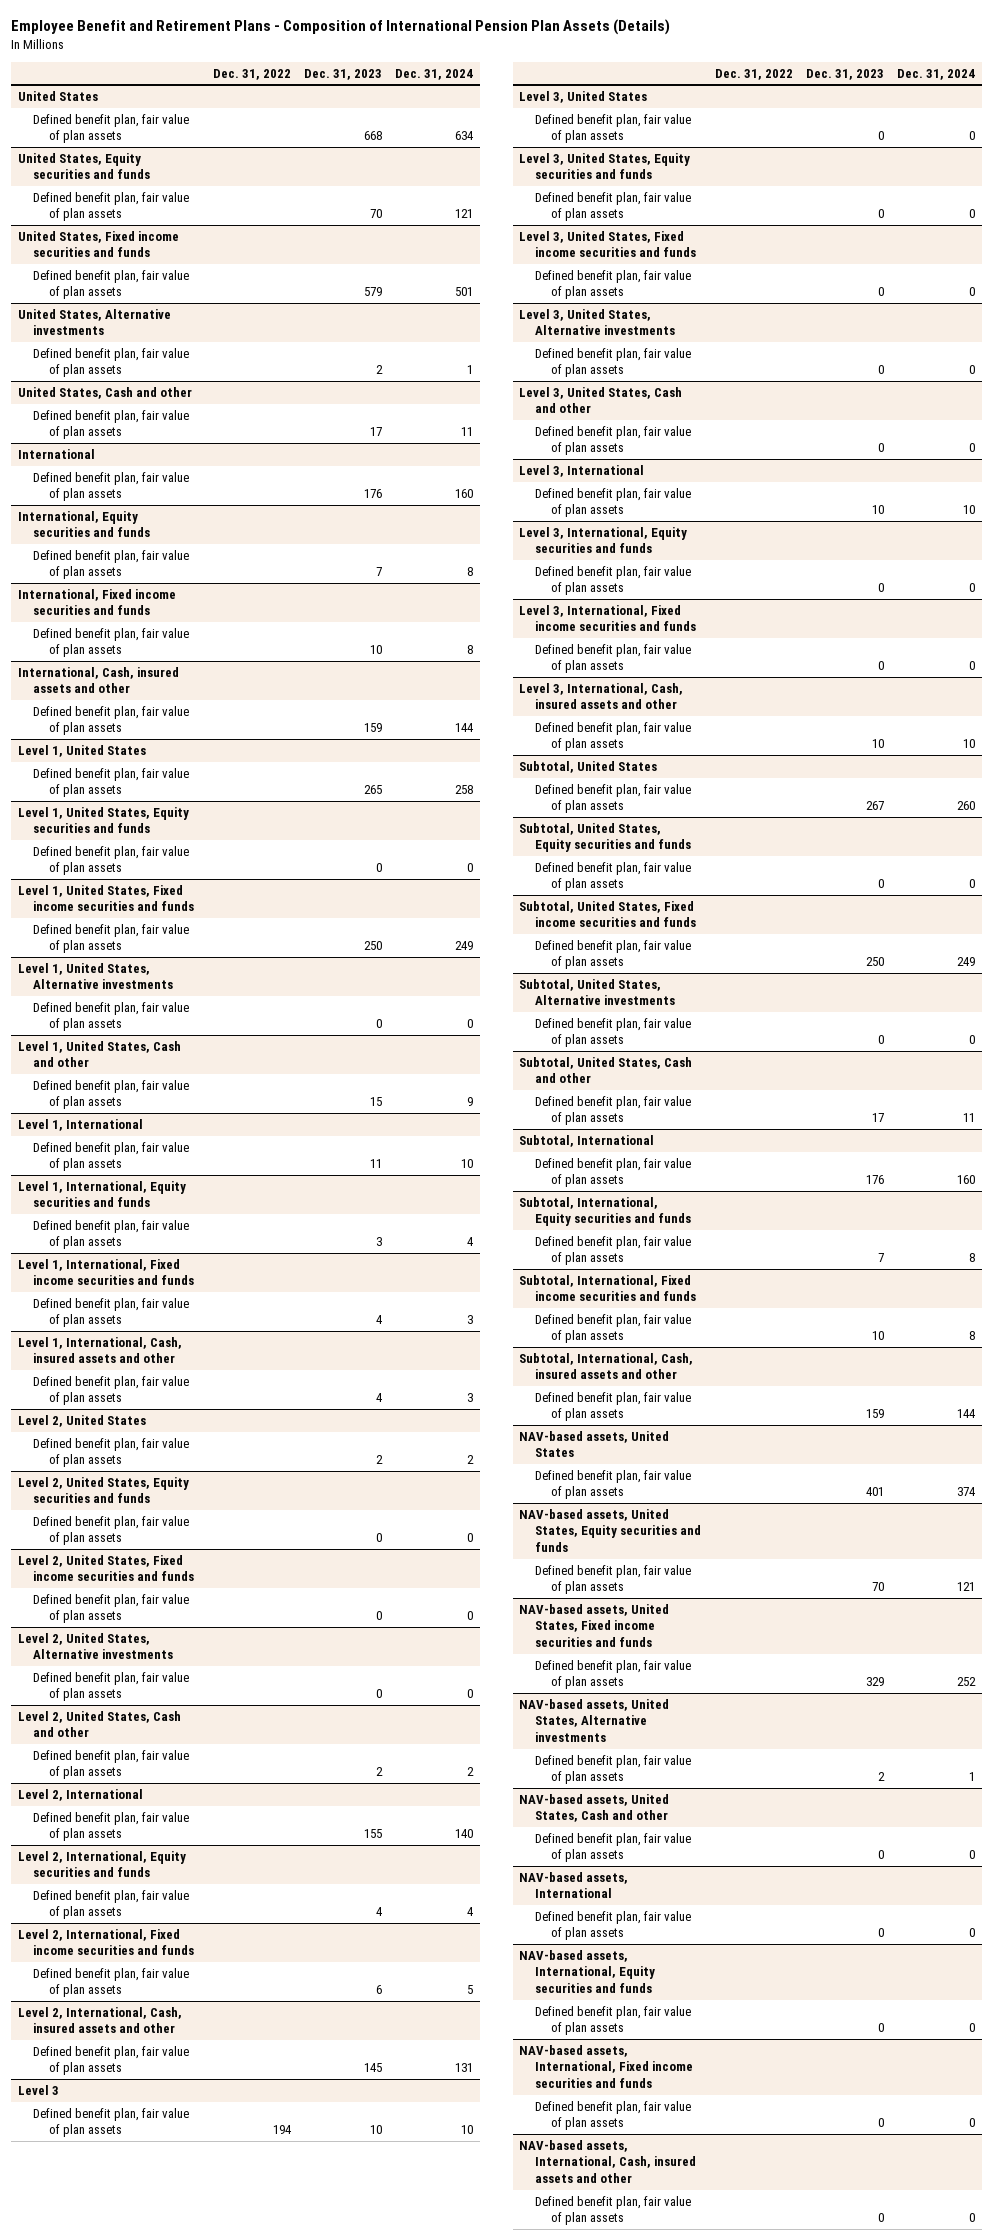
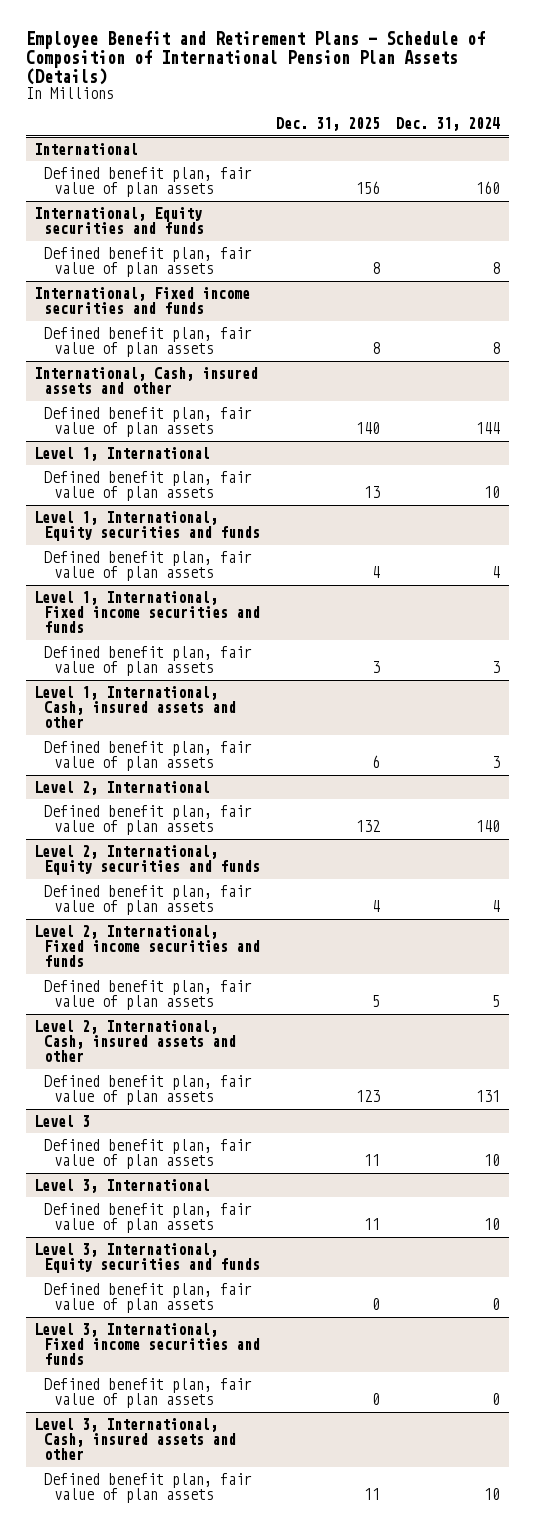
[10,19,670,36] Employee Benefit and Retirement Plans - Composition of International Pension Plan Assets (Details) -> [25,30,485,85] Employee Benefit and Retirement Plans - Schedule of Composition of International Pension Plan Assets (Details)
[212,68,291,80] Dec. 31, 2022 -> none
[304,68,383,80] Dec. 31, 2023 -> none
none -> [276,117,381,132] Dec. 31, 2025
[17,90,98,101] United States -> none
[33,113,190,144] Defined benefit plan, fair value of plan assets -> none
[17,152,151,180] United States, Equity securities and funds -> none
[33,191,190,222] Defined benefit plan, fair value of plan assets -> none
[17,230,179,258] United States, Fixed income securities and funds -> none
[33,269,190,300] Defined benefit plan, fair value of plan assets -> none
[17,308,171,336] United States, Alternative investments -> none
[33,347,190,378] Defined benefit plan, fair value of plan assets -> none
[17,386,192,399] United States, Cash and other -> none
[33,409,190,440] Defined benefit plan, fair value of plan assets -> none
[17,744,146,757] Level 1, United States -> none
[33,767,190,798] Defined benefit plan, fair value of plan assets -> none
[17,806,189,834] Level 1, United States, Equity securities and funds -> none
[33,845,190,876] Defined benefit plan, fair value of plan assets -> none
[17,884,195,912] Level 1, United States, Fixed income securities and funds -> none
[33,923,190,954] Defined benefit plan, fair value of plan assets -> none
[17,962,174,990] Level 1, United States, Alternative investments -> none
[33,1001,190,1032] Defined benefit plan, fair value of plan assets -> none
[17,1040,181,1068] Level 1, United States, Cash and other -> none
[33,1079,190,1110] Defined benefit plan, fair value of plan assets -> none
[17,1414,146,1427] Level 2, United States -> none
[33,1437,190,1468] Defined benefit plan, fair value of plan assets -> none
[17,1476,189,1504] Level 2, United States, Equity securities and funds -> none
[33,1515,190,1546] Defined benefit plan, fair value of plan assets -> none
[17,1554,195,1582] Level 2, United States, Fixed income securities and funds -> none
[33,1593,190,1624] Defined benefit plan, fair value of plan assets -> none
[17,1632,174,1660] Level 2, United States, Alternative investments -> none
[33,1671,190,1702] Defined benefit plan, fair value of plan assets -> none
[17,1710,181,1738] Level 2, United States, Cash and other -> none
[33,1749,190,1780] Defined benefit plan, fair value of plan assets -> none
[519,90,648,103] Level 3, United States -> none
[535,113,692,144] Defined benefit plan, fair value of plan assets -> none
[519,152,691,180] Level 3, United States, Equity securities and funds -> none
[535,191,692,222] Defined benefit plan, fair value of plan assets -> none
[519,230,697,258] Level 3, United States, Fixed income securities and funds -> none
[535,269,692,300] Defined benefit plan, fair value of plan assets -> none
[519,308,676,336] Level 3, United States, Alternative investments -> none
[535,347,692,378] Defined benefit plan, fair value of plan assets -> none
[519,386,683,414] Level 3, United States, Cash and other -> none
[535,425,692,456] Defined benefit plan, fair value of plan assets -> none
[519,760,658,773] Subtotal, United States -> none
[535,783,692,814] Defined benefit plan, fair value of plan assets -> none
[519,822,692,853] Subtotal, United States, Equity securities and funds -> none
[535,861,692,892] Defined benefit plan, fair value of plan assets -> none
[519,900,697,928] Subtotal, United States, Fixed income securities and funds -> none
[535,939,692,970] Defined benefit plan, fair value of plan assets -> none
[519,978,676,1006] Subtotal, United States, Alternative investments -> none
[535,1017,692,1048] Defined benefit plan, fair value of plan assets -> none
[519,1056,693,1084] Subtotal, United States, Cash and other -> none
[535,1095,692,1126] Defined benefit plan, fair value of plan assets -> none
[519,1134,655,1147] Subtotal, International -> none
[535,1157,692,1188] Defined benefit plan, fair value of plan assets -> none
[519,1196,692,1227] Subtotal, International, Equity securities and funds -> none
[535,1235,692,1266] Defined benefit plan, fair value of plan assets -> none
[519,1274,697,1302] Subtotal, International, Fixed income securities and funds -> none
[535,1313,692,1344] Defined benefit plan, fair value of plan assets -> none
[519,1352,694,1380] Subtotal, International, Cash, insured assets and other -> none
[535,1391,692,1422] Defined benefit plan, fair value of plan assets -> none
[519,1430,670,1458] NAV-based assets, United States -> none
[535,1469,692,1500] Defined benefit plan, fair value of plan assets -> none
[519,1508,702,1552] NAV-based assets, United States, Equity securities and funds -> none
[535,1564,692,1595] Defined benefit plan, fair value of plan assets -> none
[519,1603,670,1647] NAV-based assets, United States, Fixed income securities and funds -> none
[535,1659,692,1690] Defined benefit plan, fair value of plan assets -> none
[519,1698,670,1742] NAV-based assets, United States, Alternative investments -> none
[535,1754,692,1785] Defined benefit plan, fair value of plan assets -> none
[519,1793,670,1823] NAV-based assets, United States, Cash and other -> none
[535,1832,692,1863] Defined benefit plan, fair value of plan assets -> none
[519,1871,629,1899] NAV-based assets, International -> none
[535,1910,692,1941] Defined benefit plan, fair value of plan assets -> none
[519,1949,656,1993] NAV-based assets, International, Equity securities and funds -> none
[535,2005,692,2036] Defined benefit plan, fair value of plan assets -> none
[519,2044,694,2088] NAV-based assets, International, Fixed income securities and funds -> none
[535,2100,692,2131] Defined benefit plan, fair value of plan assets -> none
[519,2139,697,2183] NAV-based assets, International, Cash, insured assets and other -> none
[535,2195,692,2226] Defined benefit plan, fair value of plan assets -> none

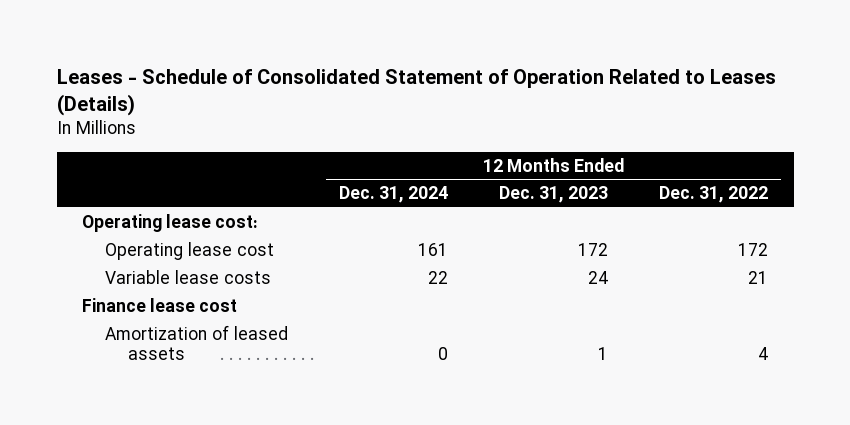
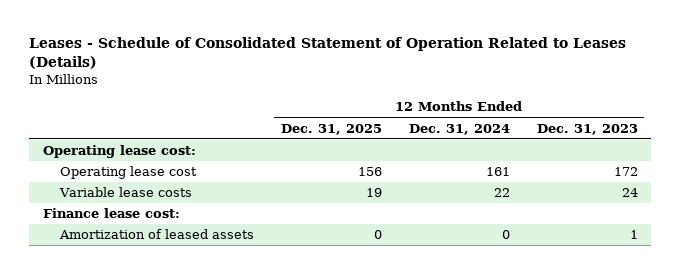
[659,186,769,204] Dec. 31, 2022 -> none
none -> [280,123,382,135] Dec. 31, 2025
[82,297,238,312] Finance lease cost -> [42,208,180,219] Finance lease cost:

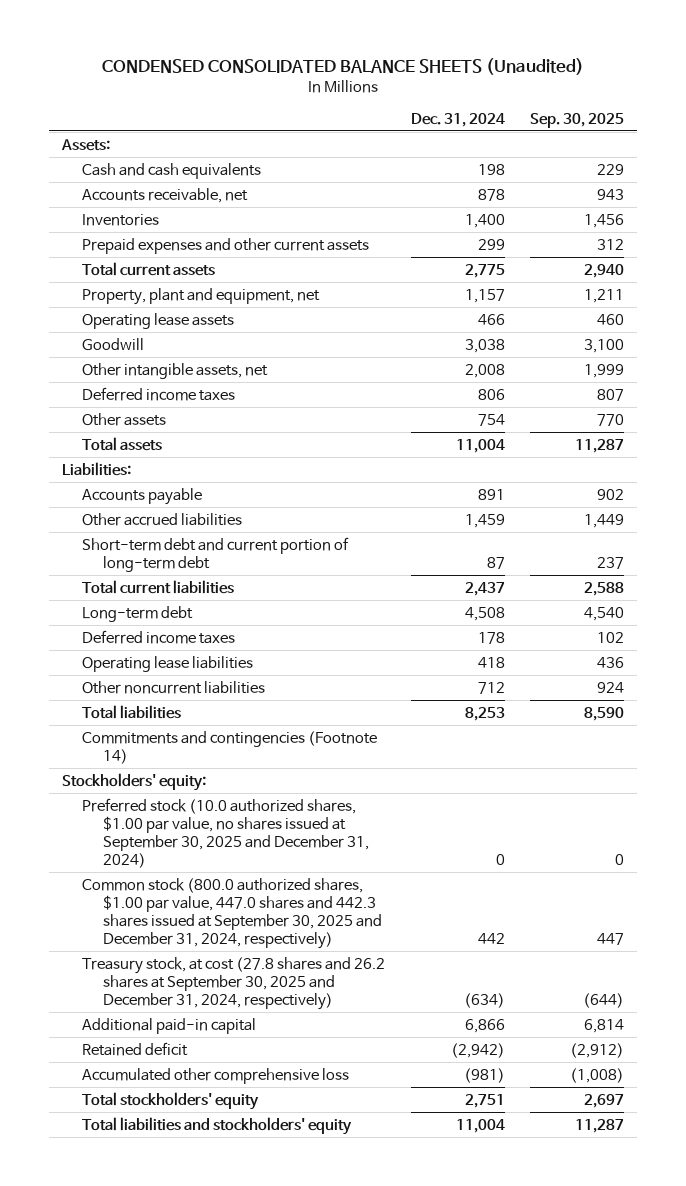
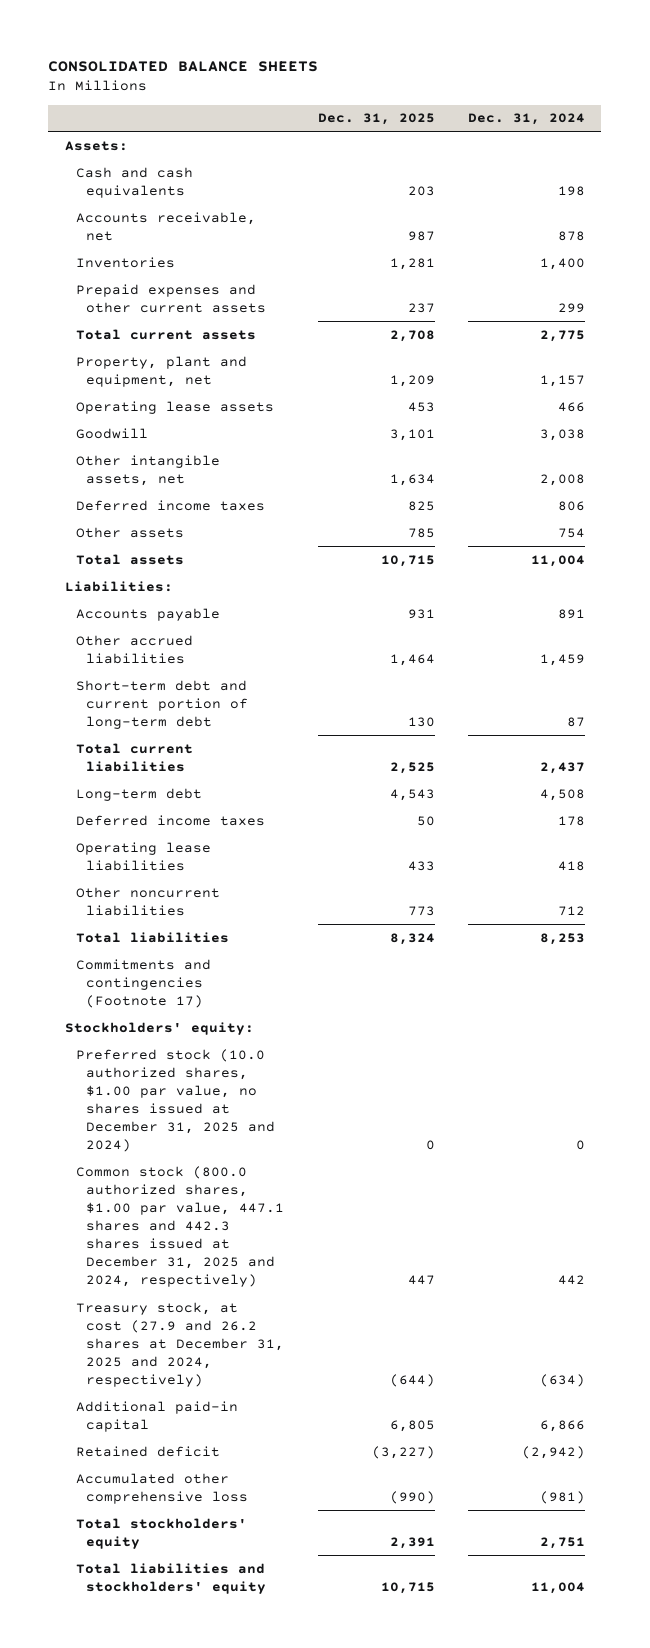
[102,57,585,75] CONDENSED CONSOLIDATED BALANCE SHEETS (Unaudited) -> [48,60,319,72] CONSOLIDATED BALANCE SHEETS
[529,112,624,128] Sep. 30, 2025 -> none
none -> [317,113,435,126] Dec. 31, 2025
[82,730,378,764] Commitments and contingencies (Footnote 14) -> [75,958,211,1008] Commitments and contingencies (Footnote 17)
[82,797,369,868] Preferred stock (10.0 authorized shares, $1.00 par value, no shares issued at September 30, 2025 and December 31, 2024) -> [75,1048,276,1153] Preferred stock (10.0 authorized shares, $1.00 par value, no shares issued at December 31, 2025 and 2024)
[82,877,382,949] Common stock (800.0 authorized shares, $1.00 par value, 447.0 shares and 442.3 shares issued at September 30, 2025 and December 31, 2024, respectively) -> [75,1165,285,1288] Common stock (800.0 authorized shares, $1.00 par value, 447.1 shares and 442.3 shares issued at December 31, 2025 and 2024, respectively)
[82,956,386,1010] Treasury stock, at cost (27.8 shares and 26.2 shares at September 30, 2025 and December 31, 2024, respectively) -> [75,1301,285,1388] Treasury stock, at cost (27.9 and 26.2 shares at December 31, 2025 and 2024, respectively)

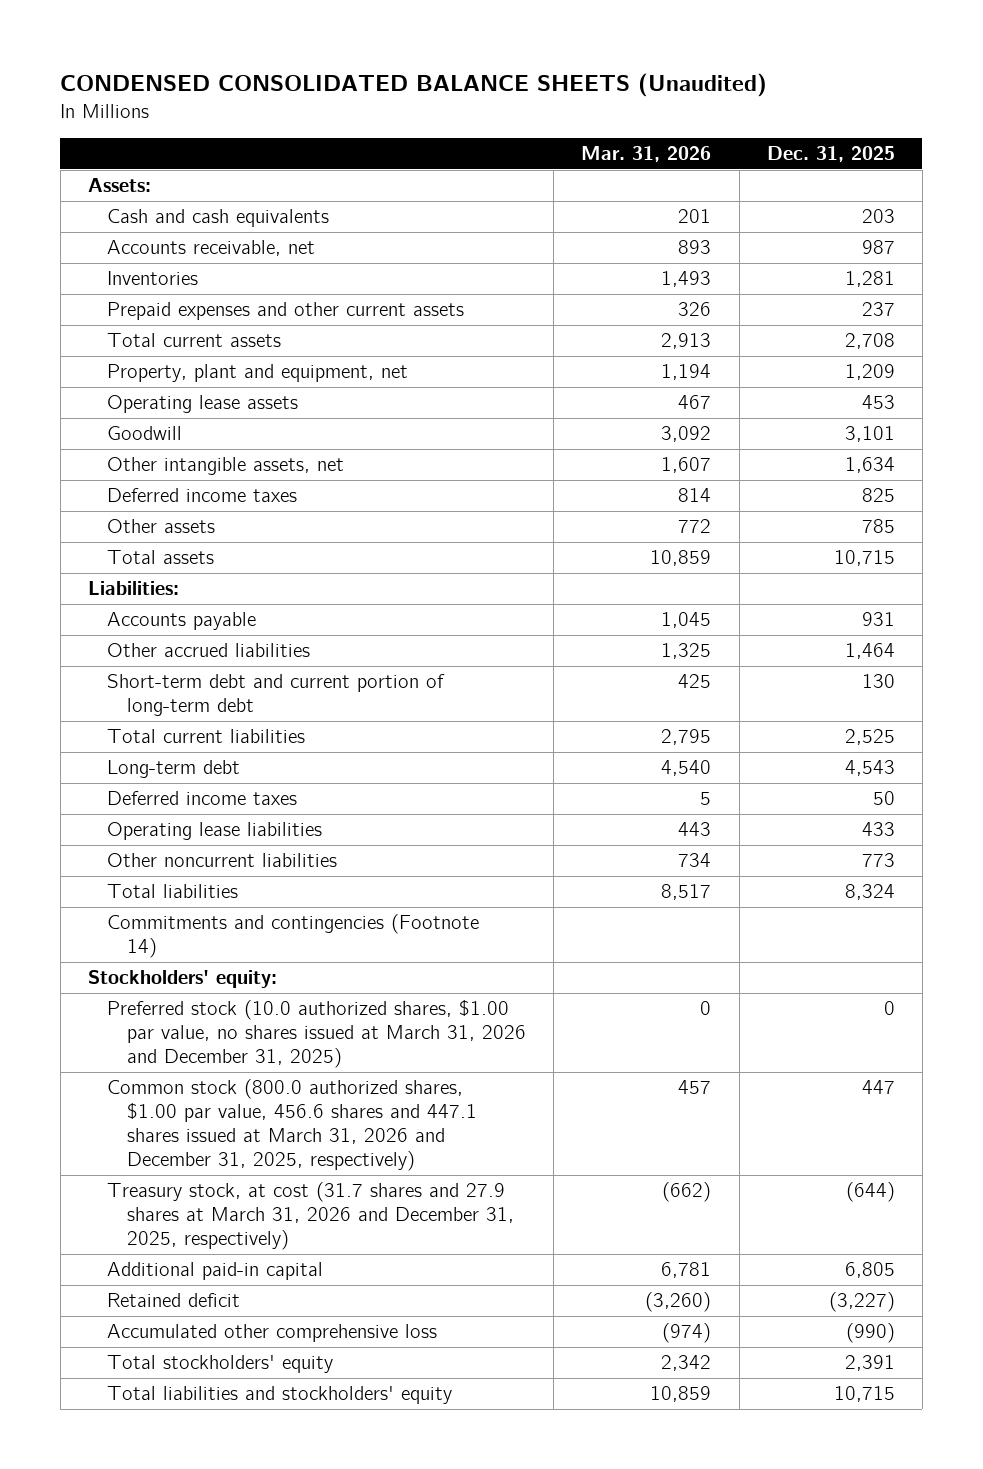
[48,60,319,72] CONSOLIDATED BALANCE SHEETS -> [60,73,768,98] CONDENSED CONSOLIDATED BALANCE SHEETS (Unaudited)
[467,113,585,126] Dec. 31, 2024 -> none
none -> [581,146,712,163] Mar. 31, 2026
[75,958,211,1008] Commitments and contingencies (Footnote 17) -> [107,914,480,959] Commitments and contingencies (Footnote 14)
[75,1048,276,1153] Preferred stock (10.0 authorized shares, $1.00 par value, no shares issued at December 31, 2025 and 2024) -> [107,1000,527,1069] Preferred stock (10.0 authorized shares, $1.00 par value, no shares issued at March 31, 2026 and December 31, 2025)
[75,1165,285,1288] Common stock (800.0 authorized shares, $1.00 par value, 447.1 shares and 442.3 shares issued at December 31, 2025 and 2024, respectively) -> [107,1079,478,1172] Common stock (800.0 authorized shares, $1.00 par value, 456.6 shares and 447.1 shares issued at March 31, 2026 and December 31, 2025, respectively)
[75,1301,285,1388] Treasury stock, at cost (27.9 and 26.2 shares at December 31, 2025 and 2024, respectively) -> [107,1182,515,1251] Treasury stock, at cost (31.7 shares and 27.9 shares at March 31, 2026 and December 31, 2025, respectively)

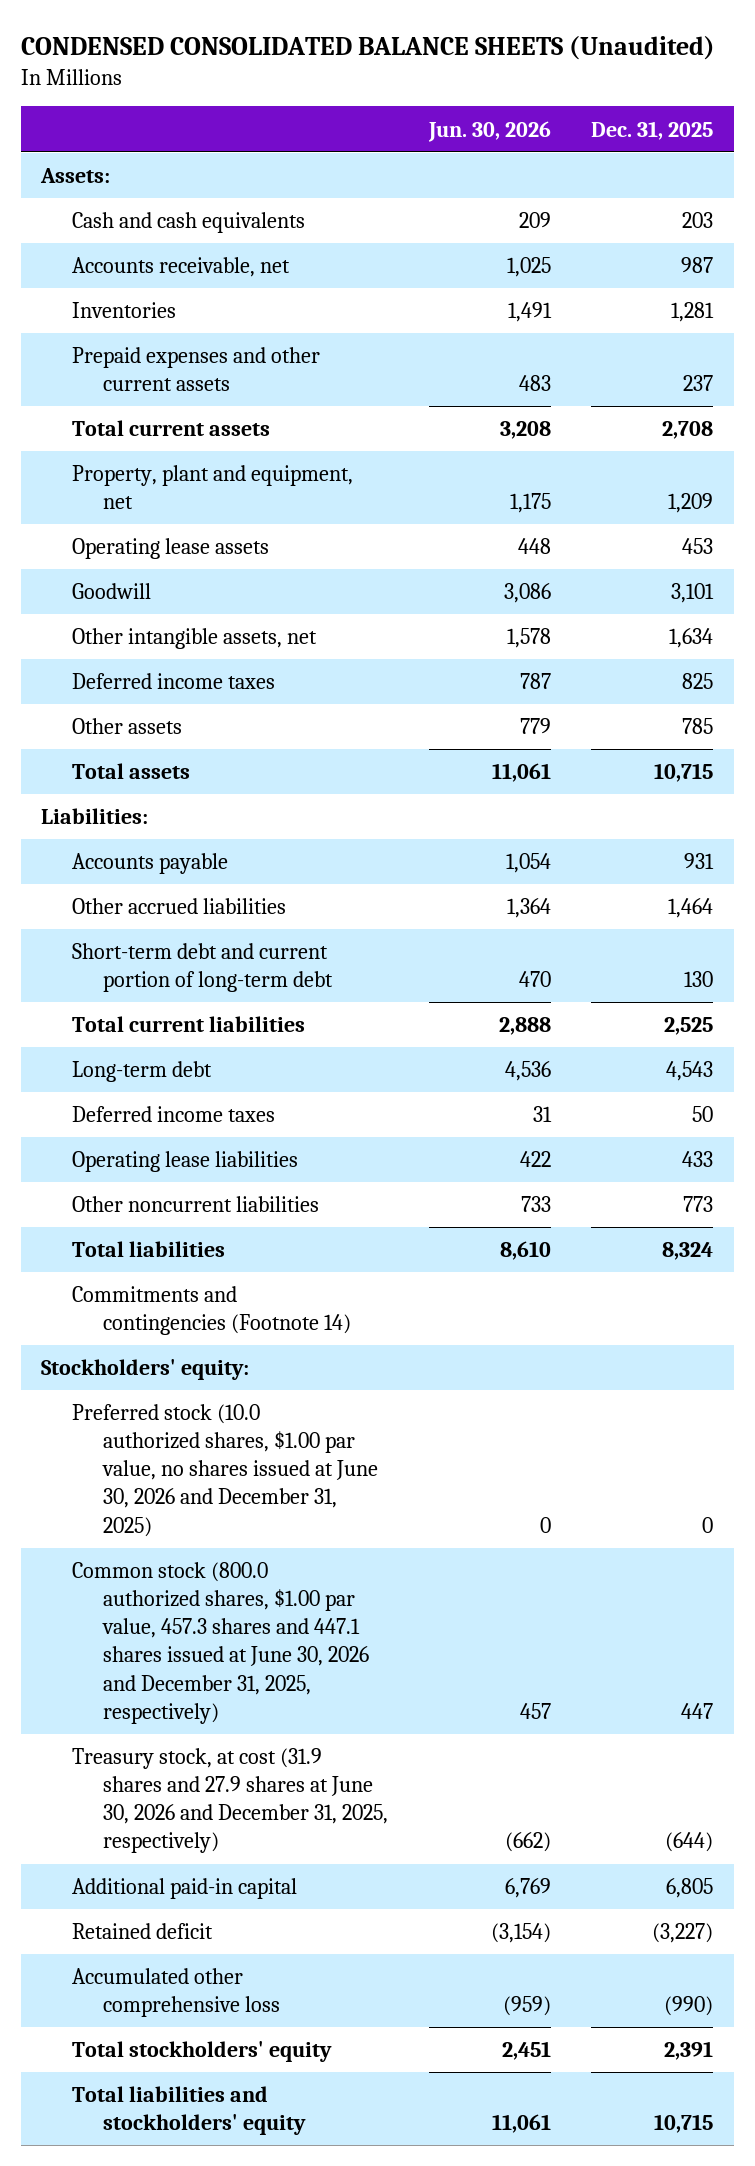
[581,146,712,163] Mar. 31, 2026 -> none
none -> [427,120,551,142] Jun. 30, 2026
[107,1000,527,1069] Preferred stock (10.0 authorized shares, $1.00 par value, no shares issued at March 31, 2026 and December 31, 2025) -> [71,1404,378,1537] Preferred stock (10.0 authorized shares, $1.00 par value, no shares issued at June 30, 2026 and December 31, 2025)
[107,1079,478,1172] Common stock (800.0 authorized shares, $1.00 par value, 456.6 shares and 447.1 shares issued at March 31, 2026 and December 31, 2025, respectively) -> [71,1562,369,1724] Common stock (800.0 authorized shares, $1.00 par value, 457.3 shares and 447.1 shares issued at June 30, 2026 and December 31, 2025, respectively)
[107,1182,515,1251] Treasury stock, at cost (31.7 shares and 27.9 shares at March 31, 2026 and December 31, 2025, respectively) -> [71,1748,388,1854] Treasury stock, at cost (31.9 shares and 27.9 shares at June 30, 2026 and December 31, 2025, respectively)

